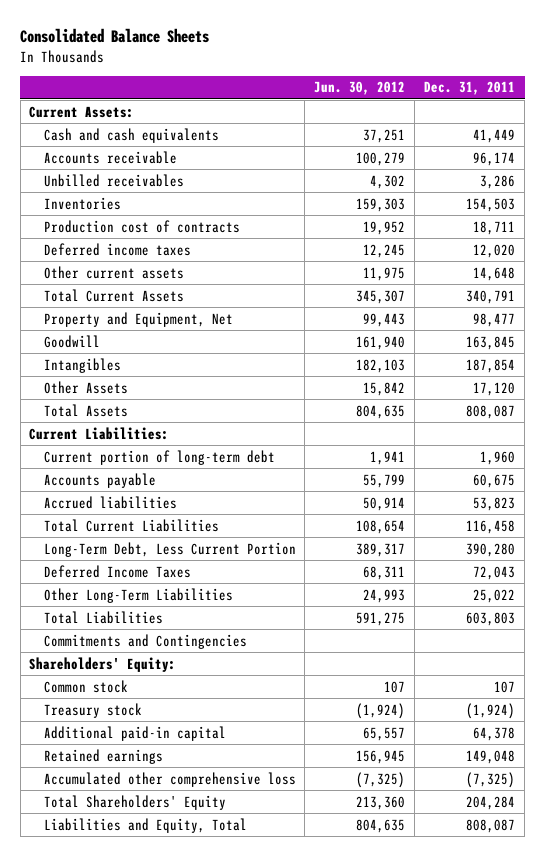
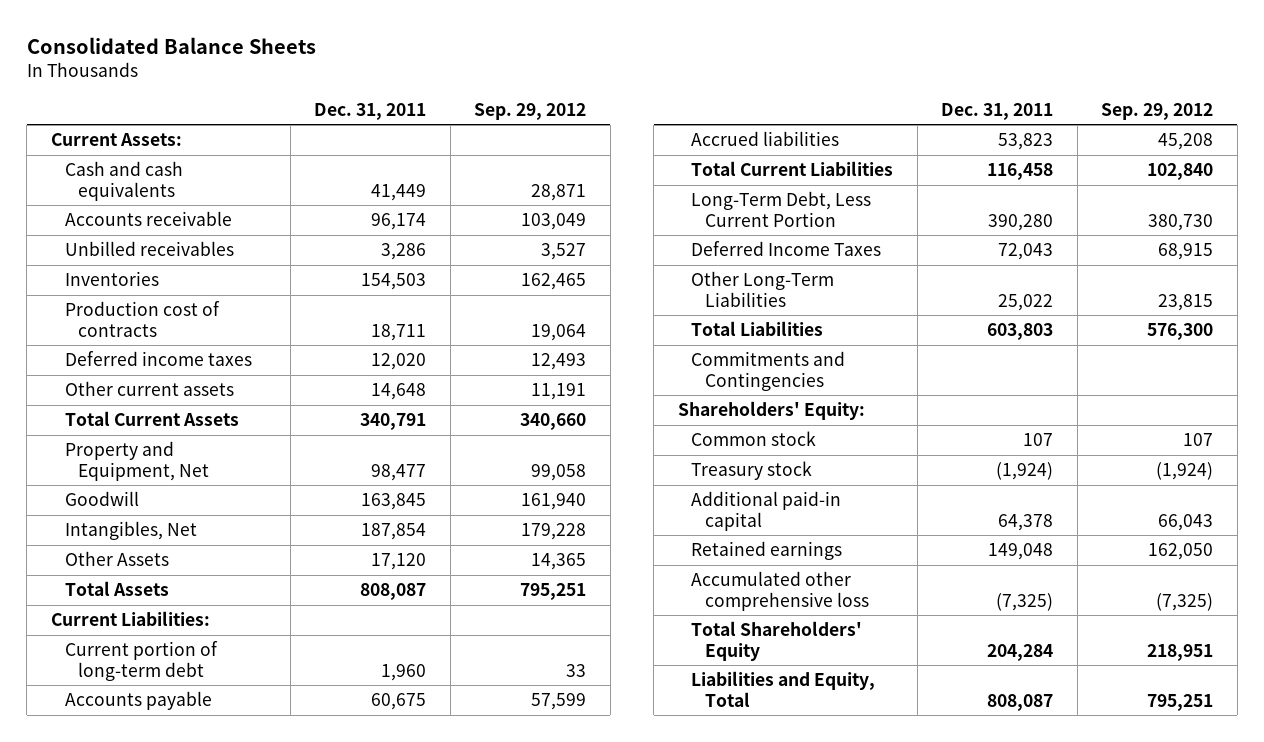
[314,81,406,96] Jun. 30, 2012 -> none
none -> [474,102,587,120] Sep. 29, 2012
[43,357,121,373] Intangibles -> [64,521,197,541] Intangibles, Net

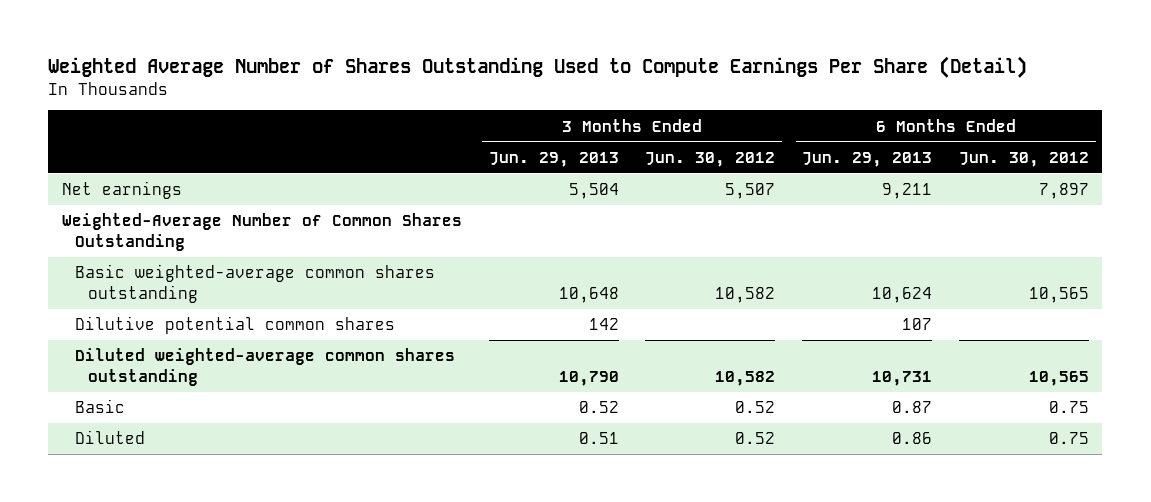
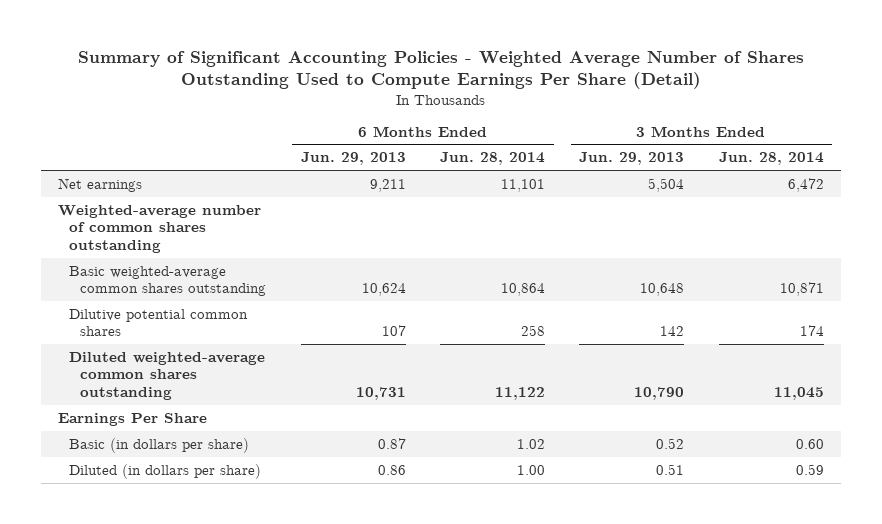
[48,56,1028,79] Weighted Average Number of Shares Outstanding Used to Compute Earnings Per Share (Detail) -> [77,51,804,90] Summary of Significant Accounting Policies - Weighted Average Number of Shares Outstanding Used to Compute Earnings Per Share (Detail)
[645,151,776,167] Jun. 30, 2012 -> none
[959,151,1090,167] Jun. 30, 2012 -> none
none -> [440,152,546,166] Jun. 28, 2014
none -> [718,152,824,166] Jun. 28, 2014
[61,213,462,251] Weighted-Average Number of Common Shares Outstanding -> [58,204,262,254] Weighted-average number of common shares outstanding
none -> [58,412,208,426] Earnings Per Share
[74,399,125,414] Basic -> [69,437,250,453] Basic (in dollars per share)
[74,430,145,445] Diluted -> [69,463,262,479] Diluted (in dollars per share)

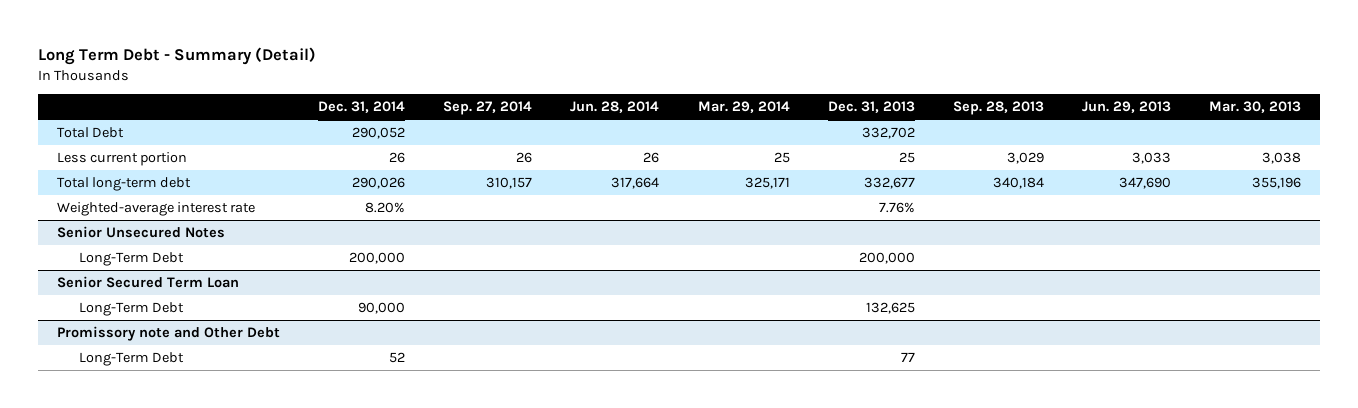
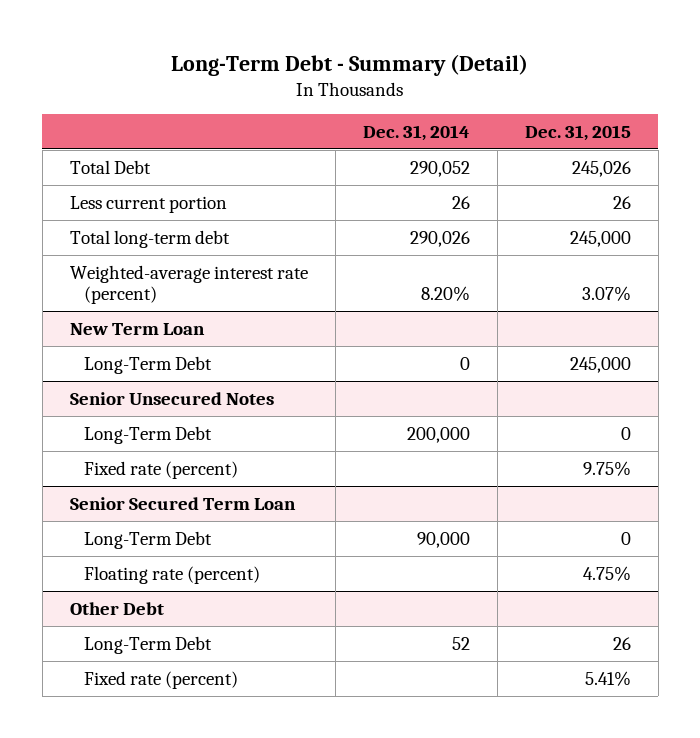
[37,47,316,66] Long Term Debt - Summary (Detail) -> [171,53,529,76] Long-Term Debt - Summary (Detail)
[443,101,533,116] Sep. 27, 2014 -> none
[570,101,660,114] Jun. 28, 2014 -> none
[697,101,790,114] Mar. 29, 2014 -> none
[827,101,915,114] Dec. 31, 2013 -> none
[952,101,1044,116] Sep. 28, 2013 -> none
[1082,101,1172,114] Jun. 29, 2013 -> none
[1209,101,1302,114] Mar. 30, 2013 -> none
none -> [524,124,631,141] Dec. 31, 2015
[56,202,255,217] Weighted-average interest rate -> [69,264,308,305] Weighted-average interest rate (percent)
none -> [69,322,205,335] New Term Loan
none -> [83,355,212,374] Long-Term Debt
none -> [83,460,238,479] Fixed rate (percent)
none -> [83,565,260,584] Floating rate (percent)
[56,326,280,342] Promissory note and Other Debt -> [69,601,164,615] Other Debt
none -> [83,670,238,689] Fixed rate (percent)

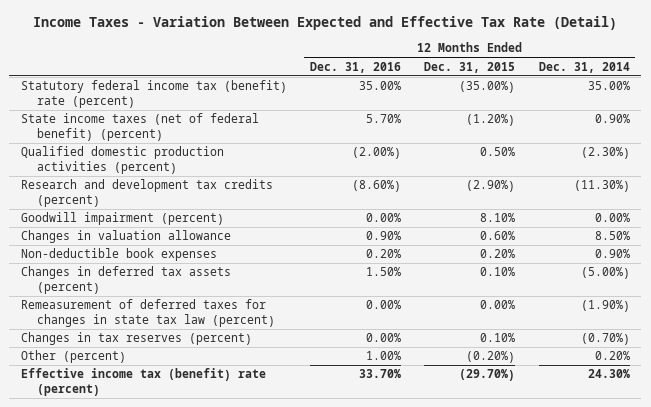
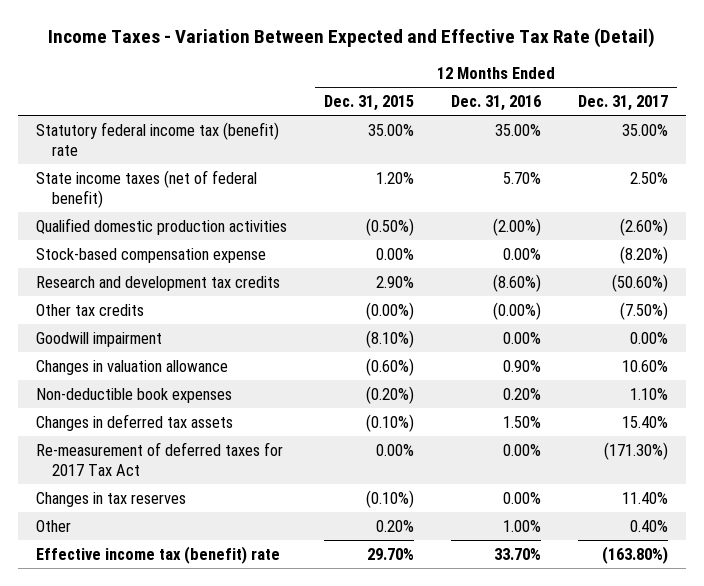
[538,61,630,73] Dec. 31, 2014 -> none
none -> [577,95,668,112] Dec. 31, 2017
[20,80,287,108] Statutory federal income tax (benefit) rate (percent) -> [36,121,280,157] Statutory federal income tax (benefit) rate
[459,81,516,94] (35.00%) -> [368,123,415,136] 35.00%
[20,113,259,141] State income taxes (net of federal benefit) (percent) -> [36,169,258,209] State income taxes (net of federal benefit)
[466,114,516,127] (1.20%) -> [376,171,415,184] 1.20%
[20,146,224,174] Qualified domestic production activities (percent) -> [36,217,288,235] Qualified domestic production activities
[480,147,516,157] 0.50% -> [366,217,415,236] (0.50%)
none -> [36,247,267,263] Stock-based compensation expense
[20,179,273,207] Research and development tax credits (percent) -> [36,275,281,291] Research and development tax credits
[466,180,516,193] (2.90%) -> [376,275,415,288] 2.90%
none -> [36,303,145,316] Other tax credits
[20,212,224,226] Goodwill impairment (percent) -> [36,331,163,347] Goodwill impairment
[480,213,516,223] 8.10% -> [366,329,415,348] (8.10%)
[480,231,516,241] 0.60% -> [366,357,415,376] (0.60%)
[480,249,516,259] 0.20% -> [366,385,415,404] (0.20%)
[20,266,231,294] Changes in deferred tax assets (percent) -> [36,413,234,431] Changes in deferred tax assets
[480,267,516,277] 0.10% -> [366,413,415,432] (0.10%)
[20,299,276,327] Remeasurement of deferred taxes for changes in state tax law (percent) -> [36,441,284,477] Re-measurement of deferred taxes for 2017 Tax Act
[20,332,252,346] Changes in tax reserves (percent) -> [36,491,187,507] Changes in tax reserves
[480,333,516,343] 0.10% -> [366,489,415,508] (0.10%)
[20,350,126,364] Other (percent) -> [36,519,72,532] Other
[466,351,516,364] (0.20%) -> [376,519,415,532] 0.20%
[20,368,266,396] Effective income tax (benefit) rate (percent) -> [36,545,281,564] Effective income tax (benefit) rate
[459,369,516,382] (29.70%) -> [367,547,415,560] 29.70%

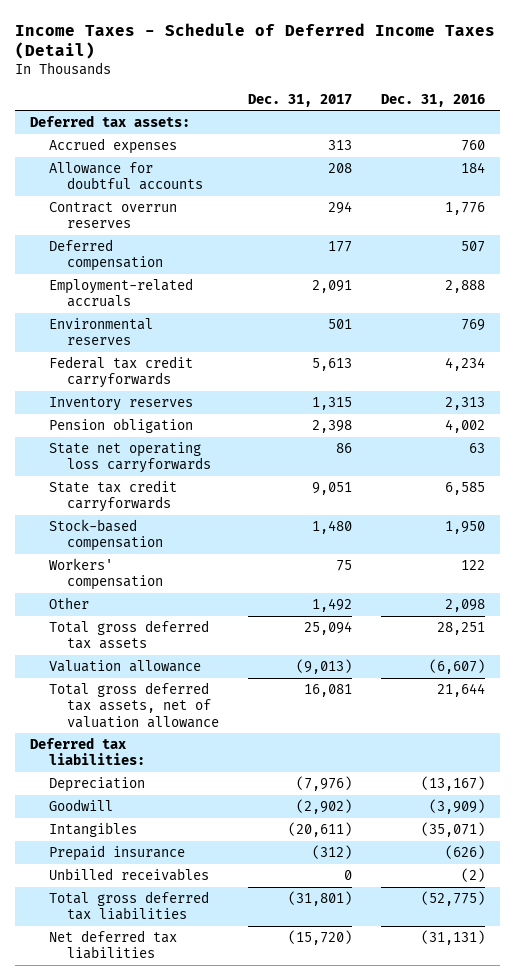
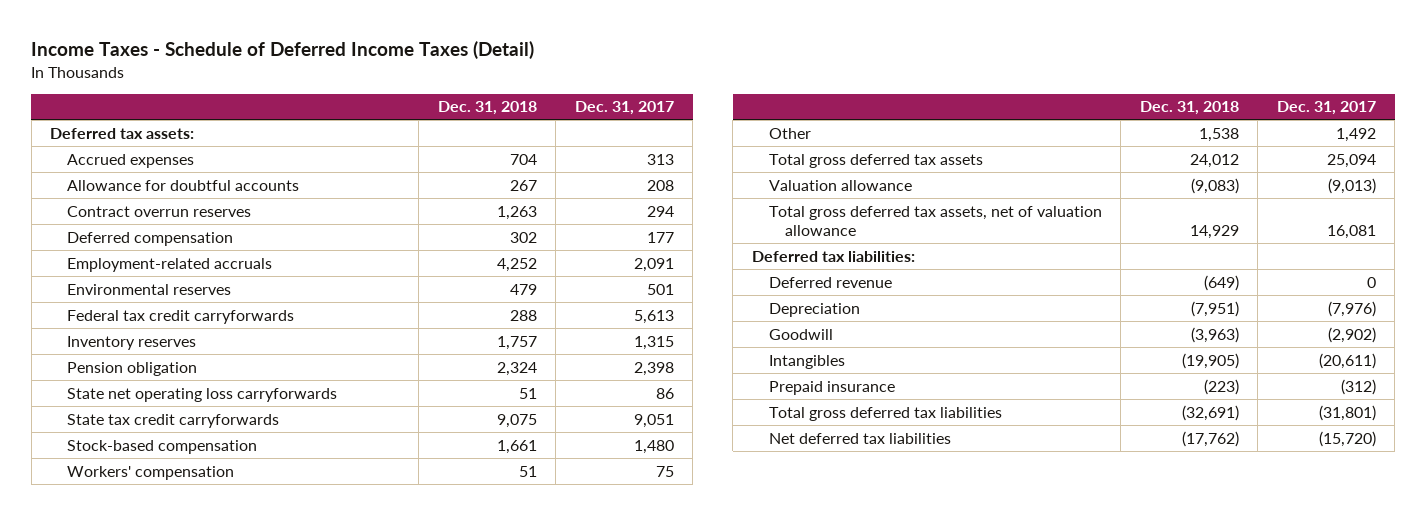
[381,93,486,107] Dec. 31, 2016 -> none
none -> [437,101,537,116] Dec. 31, 2018
none -> [768,276,892,288] Deferred revenue
[48,867,209,881] Unbilled receivables -> none

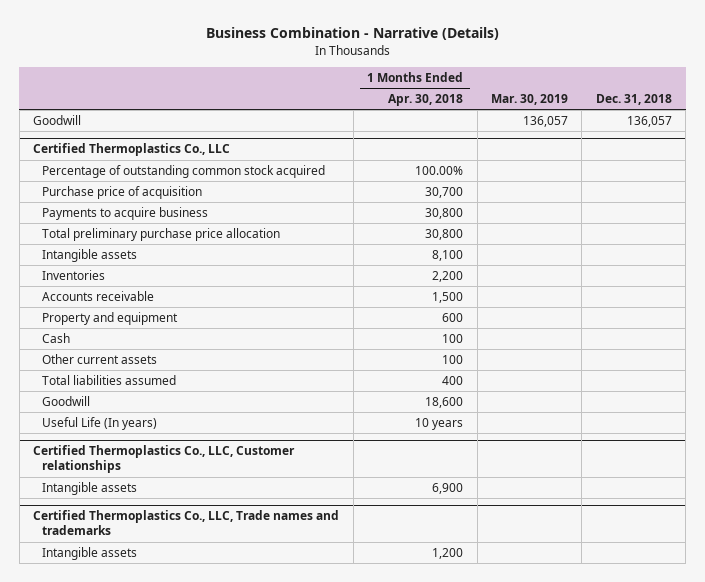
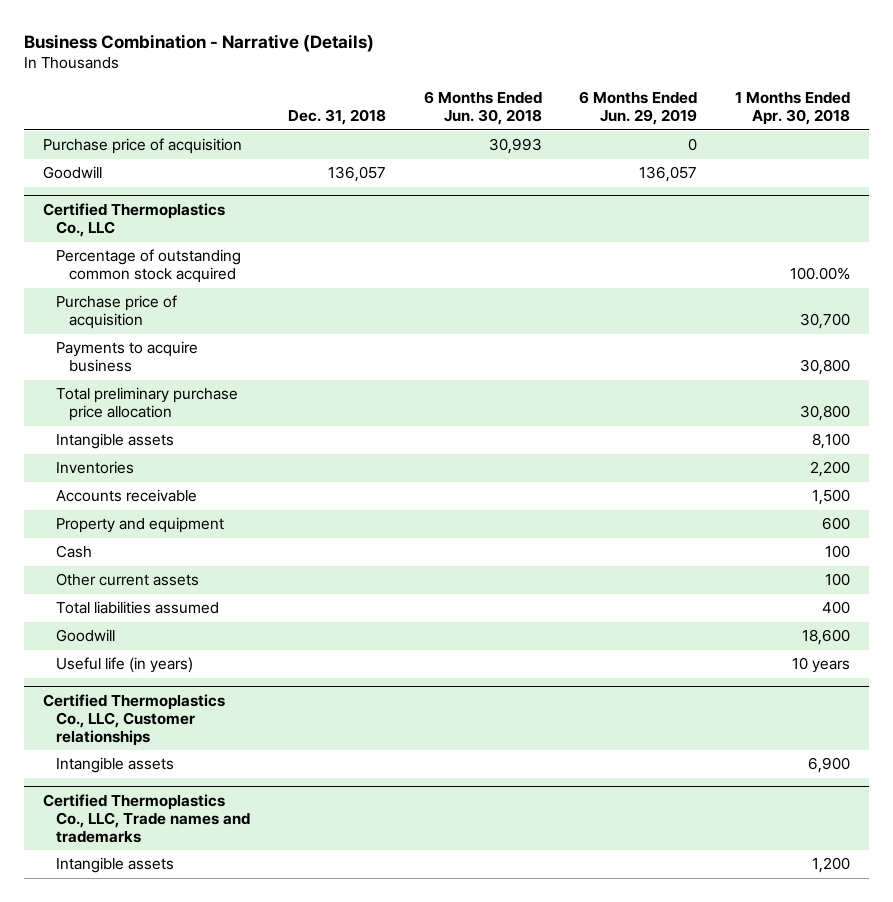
[490,94,568,106] Mar. 30, 2019 -> none
none -> [423,91,542,125] 6 Months Ended Jun. 30, 2018
none -> [579,91,698,125] 6 Months Ended Jun. 29, 2019
none -> [42,138,242,155] Purchase price of acquisition
[42,417,158,431] Useful Life (In years) -> [55,657,193,674] Useful life (in years)

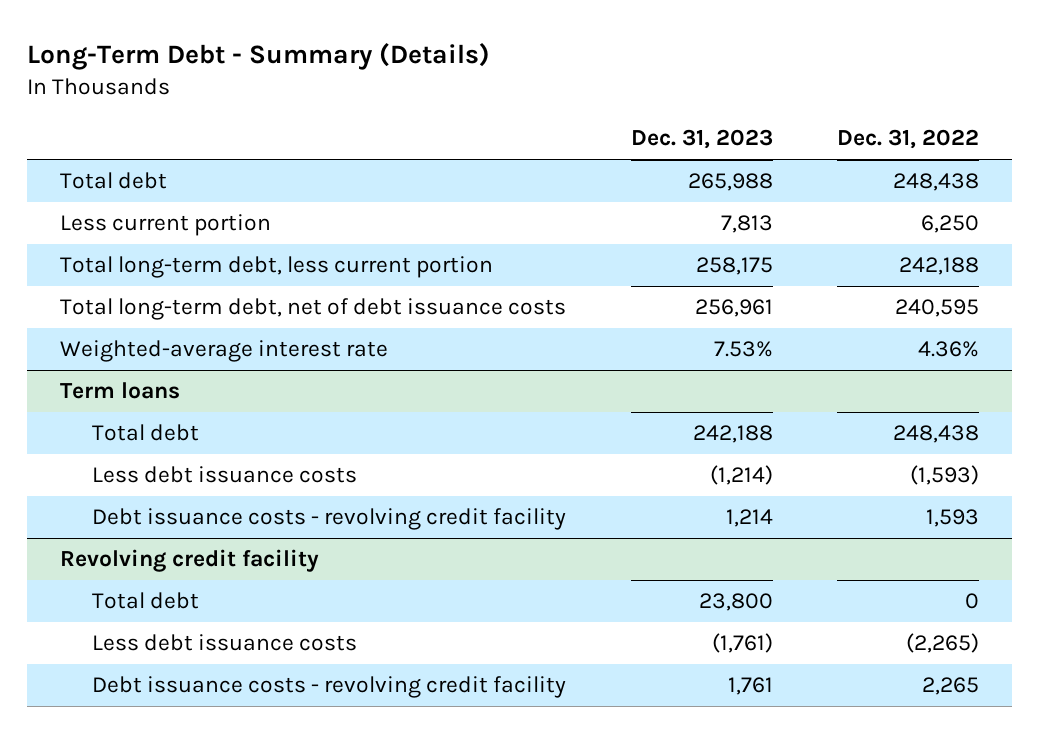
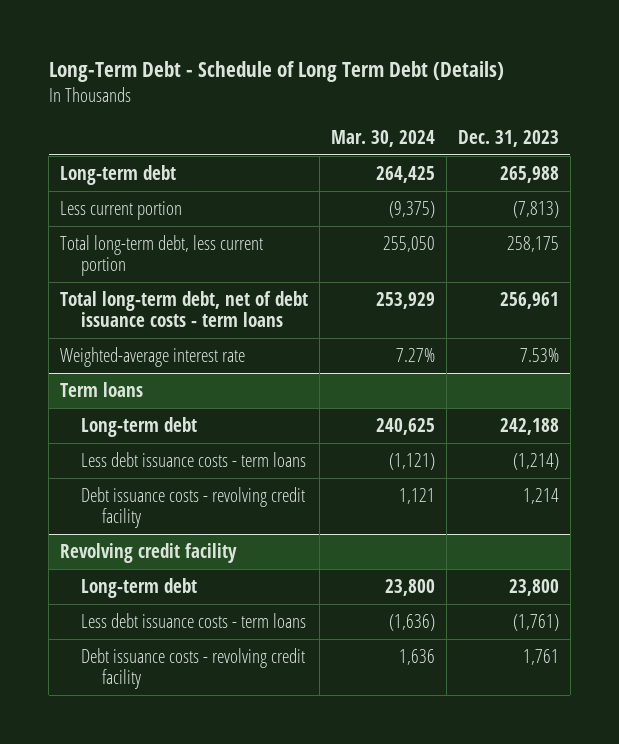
[27,43,491,71] Long-Term Debt - Summary (Details) -> [48,61,504,83] Long-Term Debt - Schedule of Long Term Debt (Details)
[837,129,980,150] Dec. 31, 2022 -> none
none -> [331,130,436,148] Mar. 30, 2024
[59,172,167,190] Total debt -> [60,164,177,185] Long-term debt
[720,215,773,234] 7,813 -> [513,200,560,218] (7,813)
[59,298,566,321] Total long-term debt, net of debt issuance costs -> [60,290,309,328] Total long-term debt, net of debt issuance costs - term loans
[91,424,199,442] Total debt -> [81,416,198,437] Long-term debt
[91,466,357,484] Less debt issuance costs -> [81,451,307,467] Less debt issuance costs - term loans
[91,592,199,610] Total debt -> [81,577,198,598] Long-term debt
[91,634,357,652] Less debt issuance costs -> [81,612,307,628] Less debt issuance costs - term loans

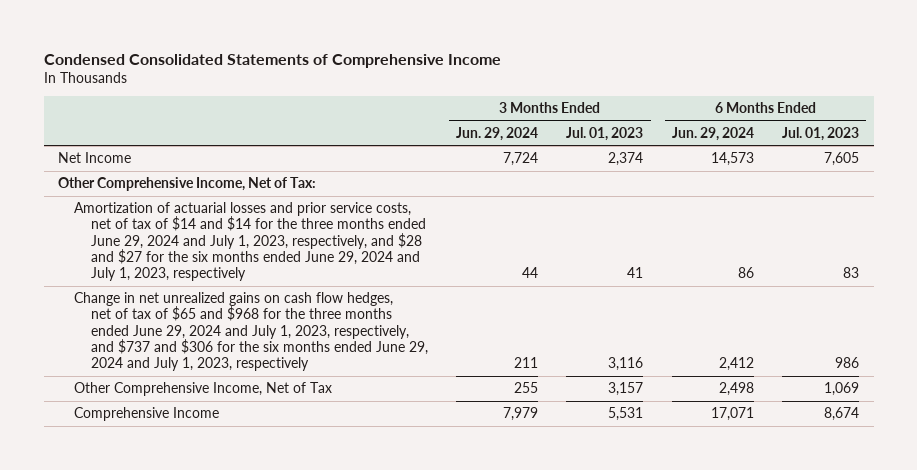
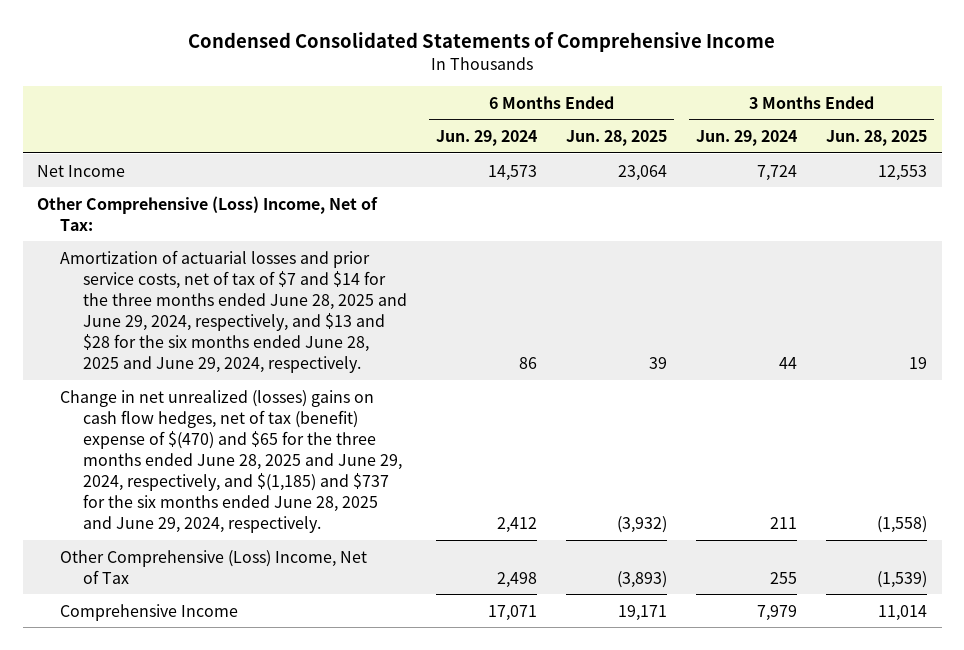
[566,126,644,141] Jul. 01, 2023 -> none
[782,126,860,141] Jul. 01, 2023 -> none
none -> [566,130,668,147] Jun. 28, 2025
none -> [826,130,928,147] Jun. 28, 2025
[58,177,317,192] Other Comprehensive Income, Net of Tax: -> [37,195,379,231] Other Comprehensive (Loss) Income, Net of Tax:
[74,202,426,282] Amortization of actuarial losses and prior service costs, net of tax of $14 and $14 for the three months ended June 29, 2024 and July 1, 2023, respectively, and $28 and $27 for the six months ended June 29, 2024 and July 1, 2023, respectively -> [60,249,407,373] Amortization of actuarial losses and prior service costs, net of tax of $7 and $14 for the three months ended June 28, 2025 and June 29, 2024, respectively, and $13 and $28 for the six months ended June 28, 2025 and June 29, 2024, respectively.
[74,292,428,372] Change in net unrealized gains on cash flow hedges, net of tax of $65 and $968 for the three months ended June 29, 2024 and July 1, 2023, respectively, and $737 and $306 for the six months ended June 29, 2024 and July 1, 2023, respectively -> [60,389,402,533] Change in net unrealized (losses) gains on cash flow hedges, net of tax (benefit) expense of $(470) and $65 for the three months ended June 28, 2025 and June 29, 2024, respectively, and $(1,185) and $737 for the six months ended June 28, 2025 and June 29, 2024, respectively.
[74,382,333,397] Other Comprehensive Income, Net of Tax -> [60,549,368,584] Other Comprehensive (Loss) Income, Net of Tax

